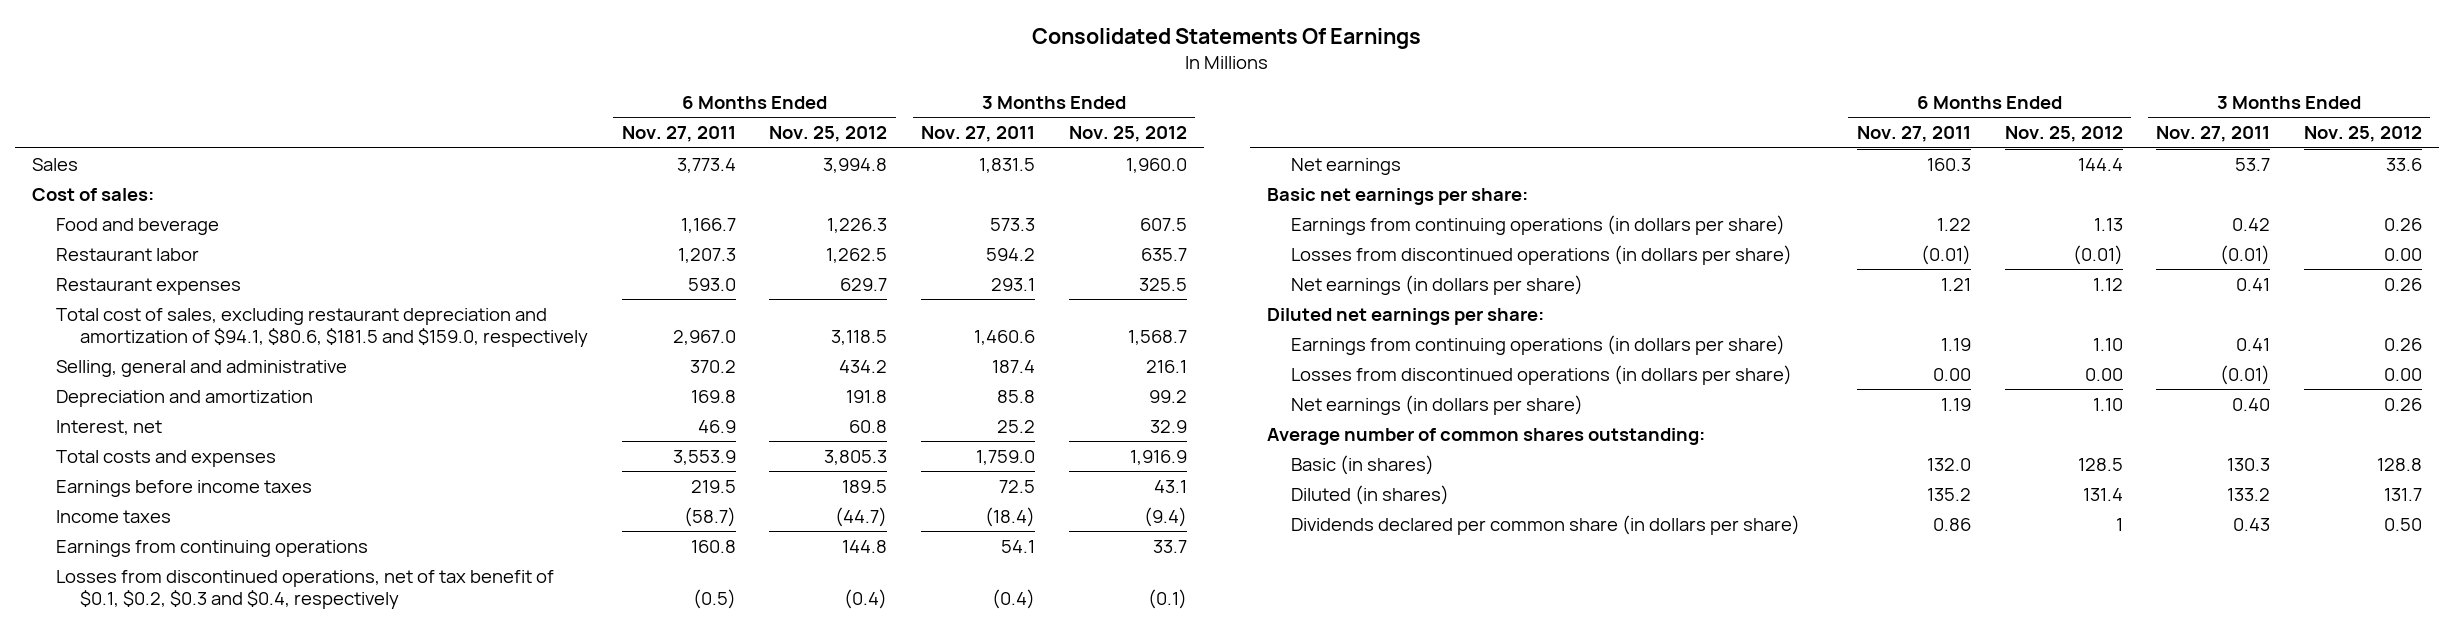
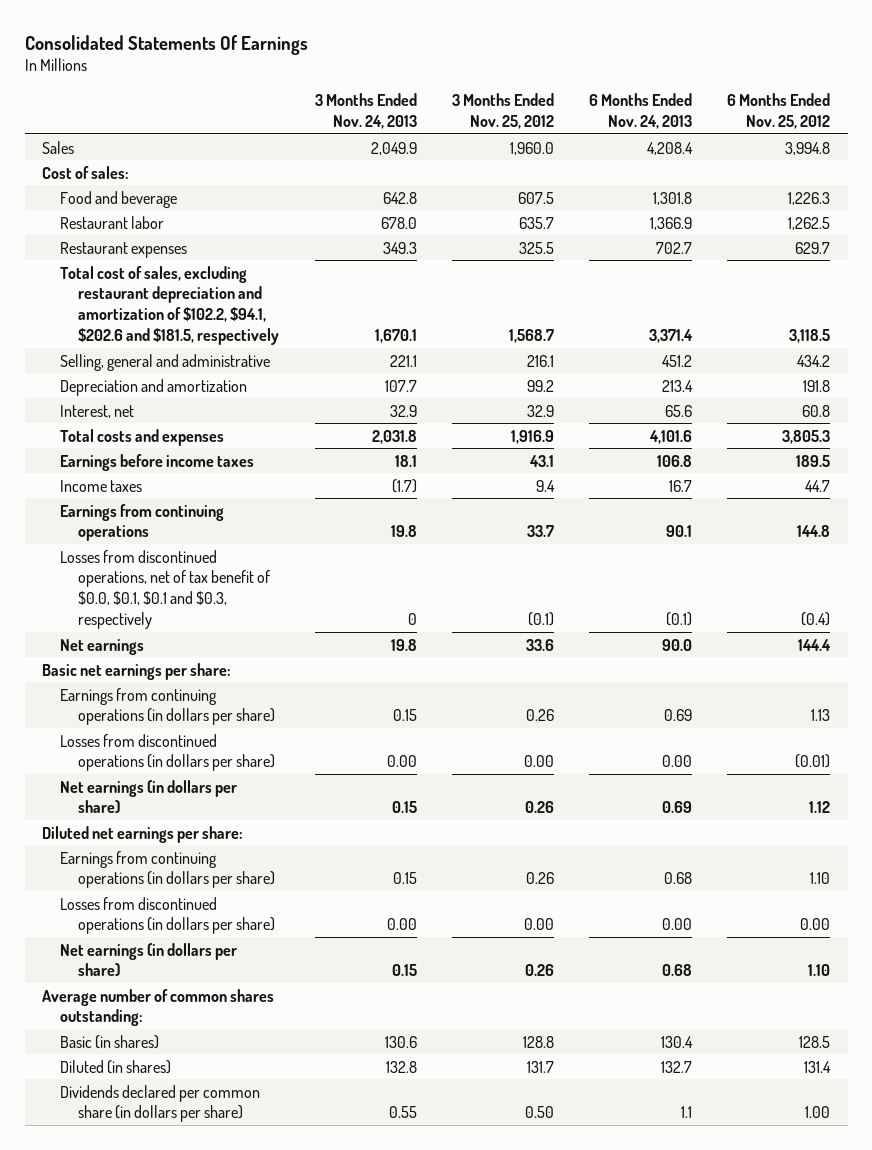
[621,126,736,143] Nov. 27, 2011 -> none
[921,126,1036,143] Nov. 27, 2011 -> none
none -> [314,93,417,129] 3 Months Ended Nov. 24, 2013
none -> [588,93,692,129] 6 Months Ended Nov. 24, 2013
[55,307,589,347] Total cost of sales, excluding restaurant depreciation and amortization of $94.1, $80.6, $181.5 and $159.0, respectively -> [60,265,280,345] Total cost of sales, excluding restaurant depreciation and amortization of $102.2, $94.1, $202.6 and $181.5, respectively
[835,506,888,527] (44.7) -> [805,479,831,492] 44.7
[1143,506,1187,527] (9.4) -> [535,479,555,492] 9.4
[55,569,554,609] Losses from discontinued operations, net of tax benefit of $0.1, $0.2, $0.3 and $0.4, respectively -> [60,549,271,629] Losses from discontinued operations, net of tax benefit of $0.0, $0.1, $0.1 and $0.3, respectively
[2115,517,2123,531] 1 -> [805,1106,831,1119] 1.00

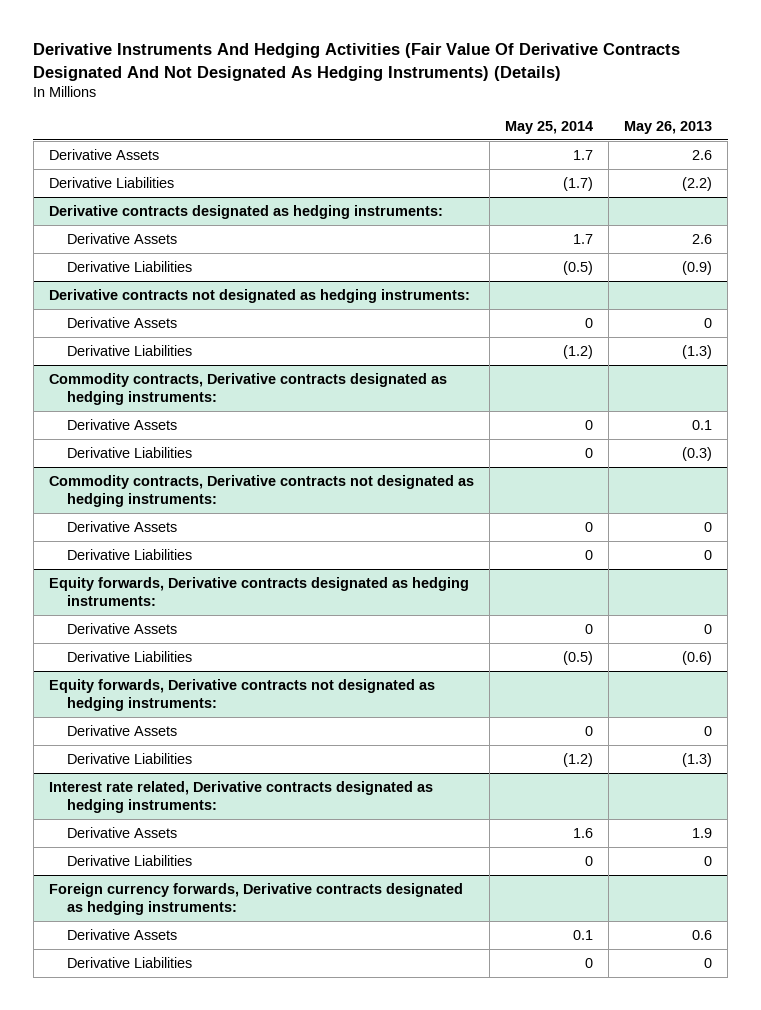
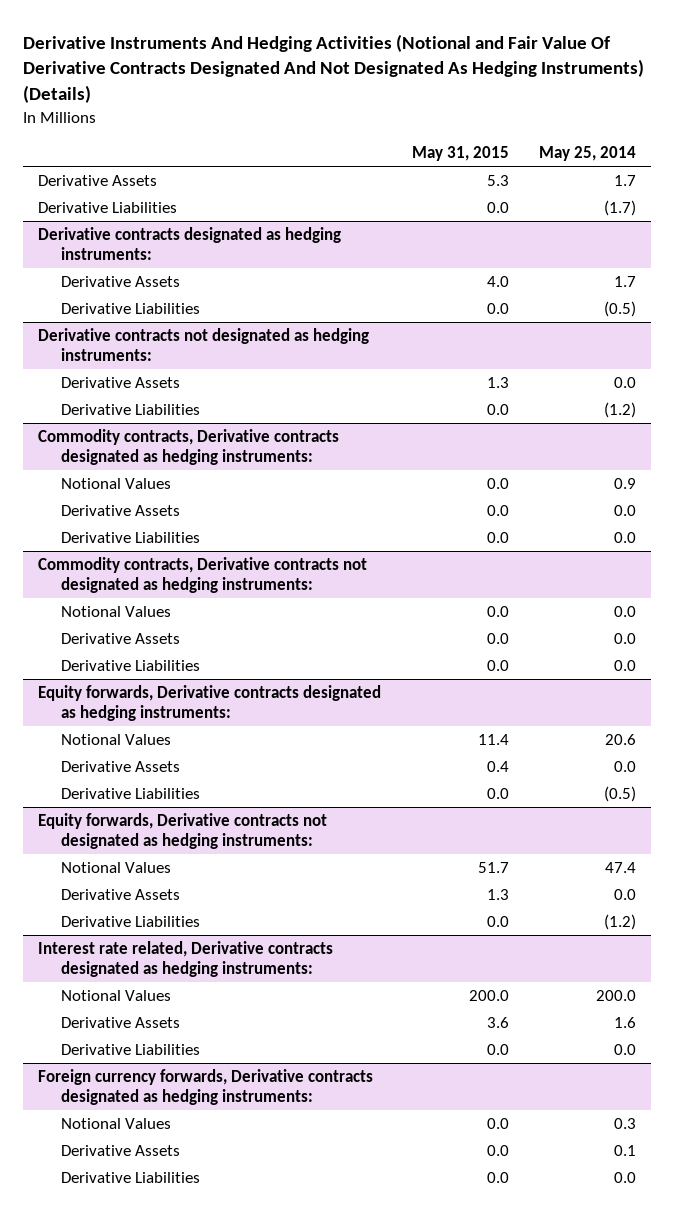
[33,43,681,81] Derivative Instruments And Hedging Activities (Fair Value Of Derivative Contracts Designated And Not Designated As Hedging Instruments) (Details) -> [22,33,644,104] Derivative Instruments And Hedging Activities (Notional and Fair Value Of Derivative Contracts Designated And Not Designated As Hedging Instruments) (Details)
[624,120,713,134] May 26, 2013 -> none
none -> [411,146,509,162] May 31, 2015
[584,318,593,329] 0 -> [614,376,637,388] 0.0
none -> [60,477,171,489] Notional Values
[584,420,593,431] 0 -> [614,504,637,516] 0.0
[584,448,593,459] 0 -> [614,531,637,543] 0.0
none -> [60,605,171,617] Notional Values
[584,522,593,533] 0 -> [614,632,637,644] 0.0
[584,550,593,561] 0 -> [614,659,637,671] 0.0
none -> [60,733,171,745] Notional Values
[584,624,593,635] 0 -> [614,760,637,772] 0.0
none -> [60,861,171,873] Notional Values
[584,726,593,737] 0 -> [614,888,637,900] 0.0
none -> [60,989,171,1001] Notional Values
[584,856,593,867] 0 -> [614,1043,637,1055] 0.0
none -> [60,1117,171,1129] Notional Values
[584,958,593,969] 0 -> [614,1171,637,1183] 0.0

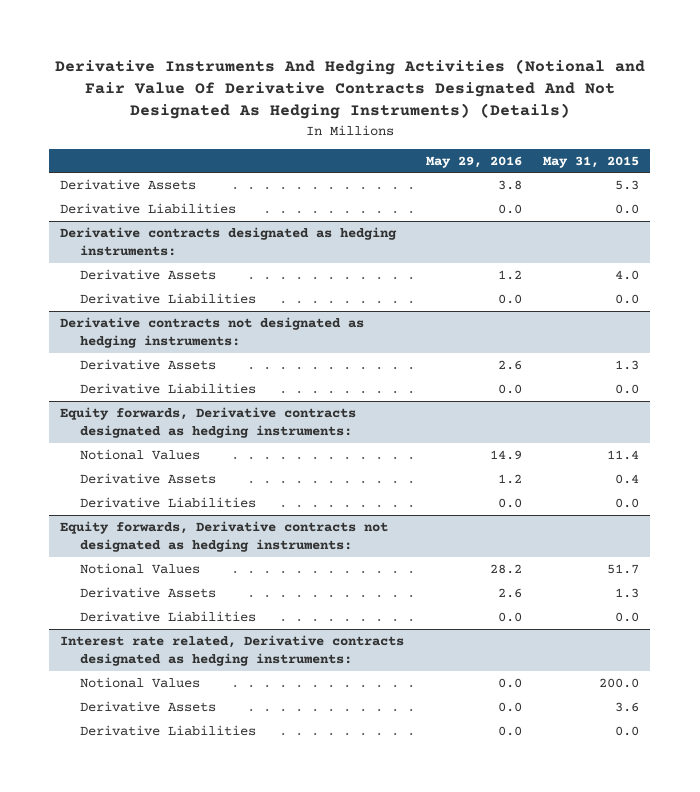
[539,146,637,162] May 25, 2014 -> none
none -> [425,155,522,168] May 29, 2016
[37,428,339,466] Commodity contracts, Derivative contracts designated as hedging instruments: -> none
[60,477,171,489] Notional Values -> none
[60,504,180,516] Derivative Assets -> none
[60,531,200,543] Derivative Liabilities -> none
[37,556,367,594] Commodity contracts, Derivative contracts not designated as hedging instruments: -> none
[60,605,171,617] Notional Values -> none
[60,632,180,644] Derivative Assets -> none
[60,659,200,671] Derivative Liabilities -> none
[37,1068,373,1106] Foreign currency forwards, Derivative contracts designated as hedging instruments: -> none
[60,1117,171,1129] Notional Values -> none
[60,1144,180,1156] Derivative Assets -> none
[60,1171,200,1183] Derivative Liabilities -> none

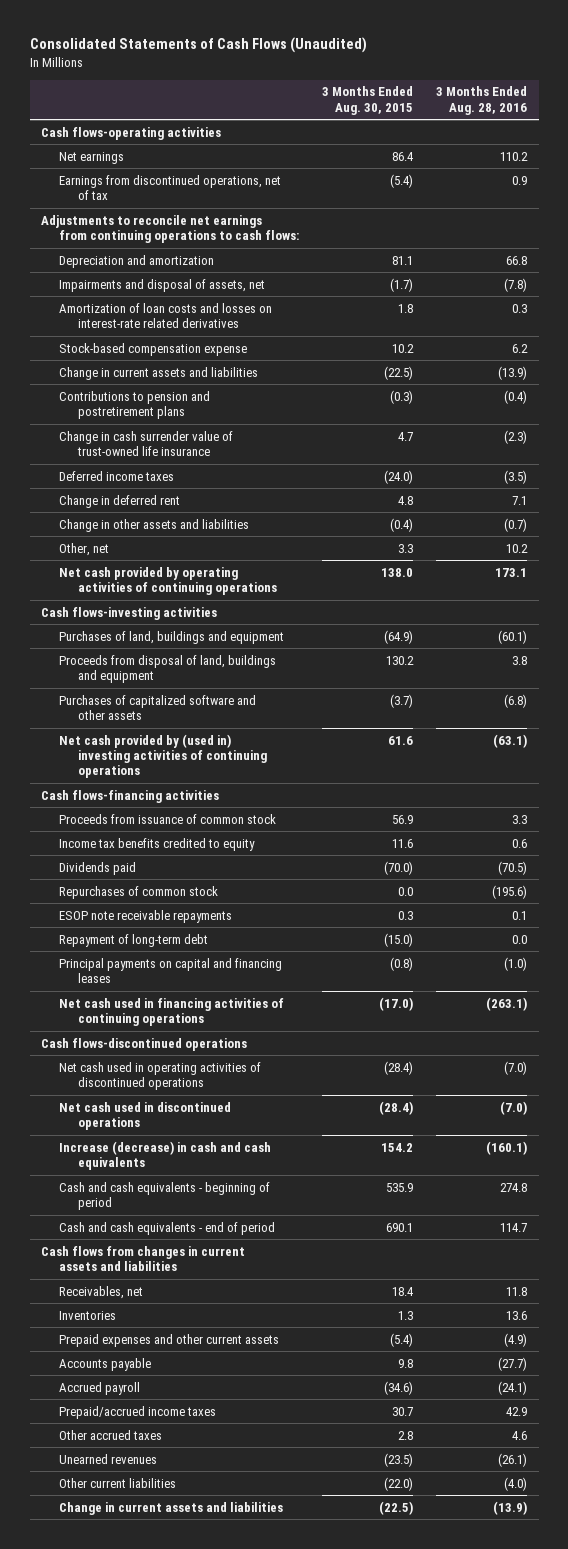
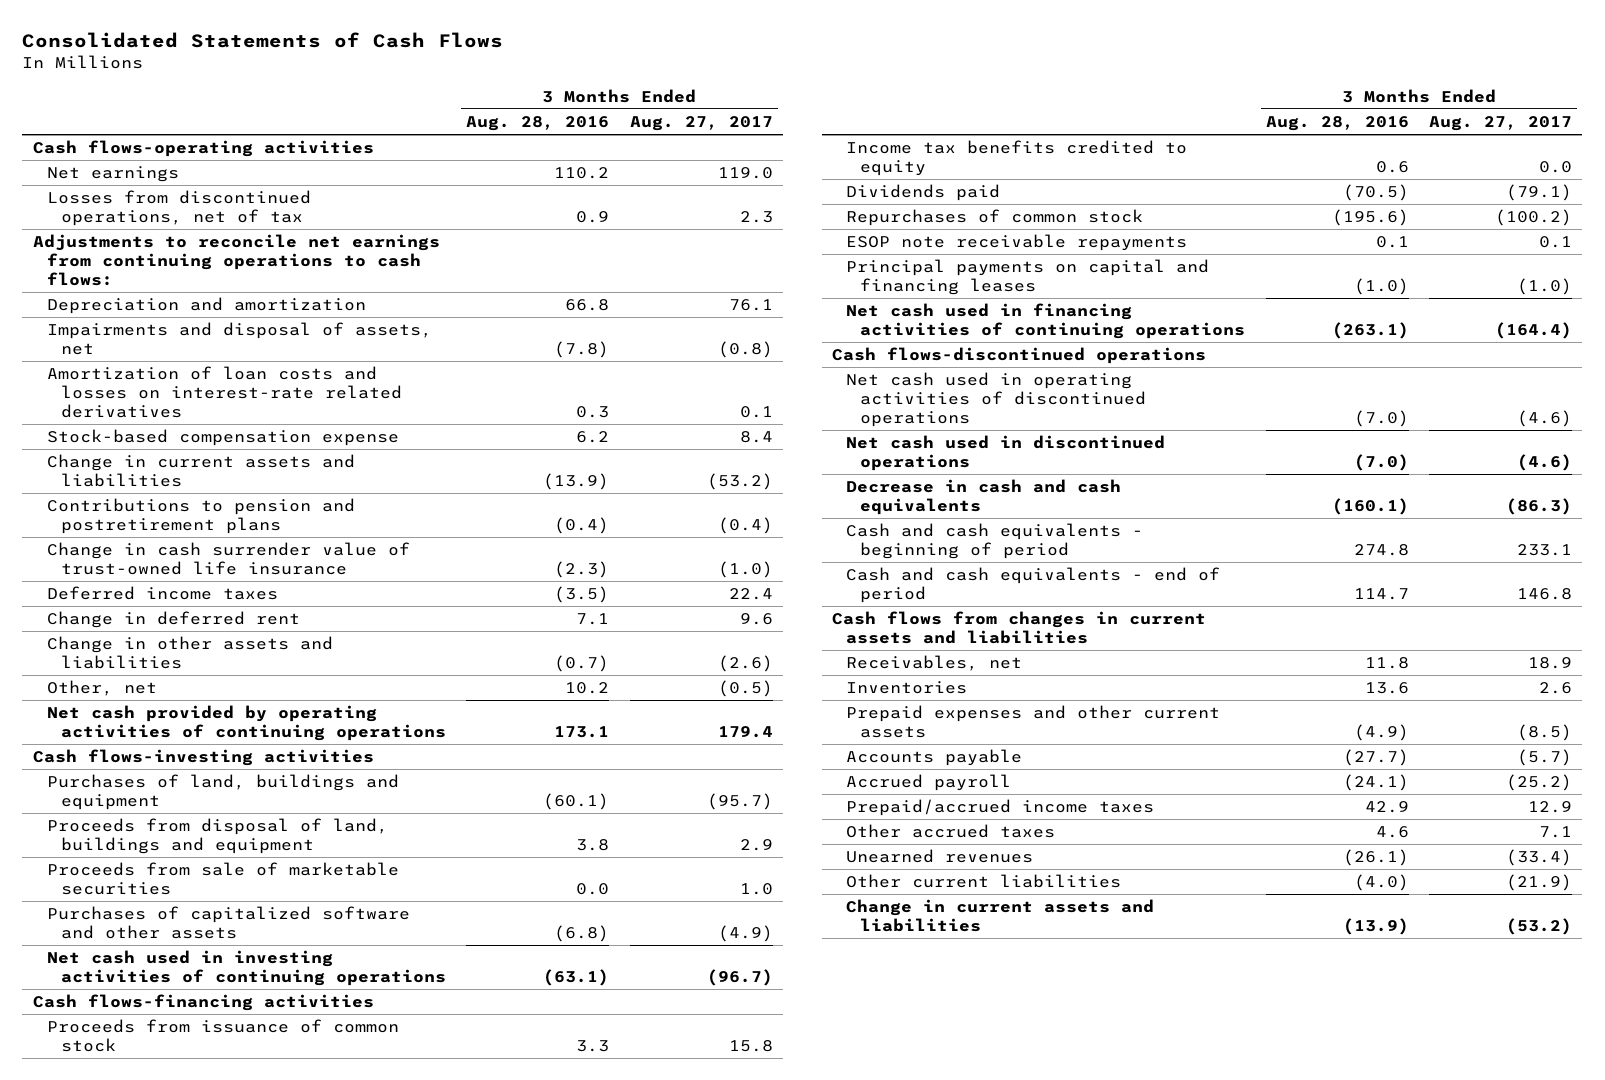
[29,37,367,54] Consolidated Statements of Cash Flows (Unaudited) -> [22,31,504,48] Consolidated Statements of Cash Flows
[322,86,414,115] 3 Months Ended Aug. 30, 2015 -> none
none -> [629,115,773,131] Aug. 27, 2017
[59,174,282,201] Earnings from discontinued operations, net of tax -> [46,190,311,227] Losses from discontinued operations, net of tax
none -> [46,862,399,896] Proceeds from sale of marketable securities
[59,733,267,779] Net cash provided by (used in) investing activities of continuing operations -> [46,950,446,987] Net cash used in investing activities of continuing operations
[59,933,209,947] Repayment of long-term debt -> none
[59,1140,272,1171] Increase (decrease) in cash and cash equivalents -> [846,479,1122,516] Decrease in cash and cash equivalents

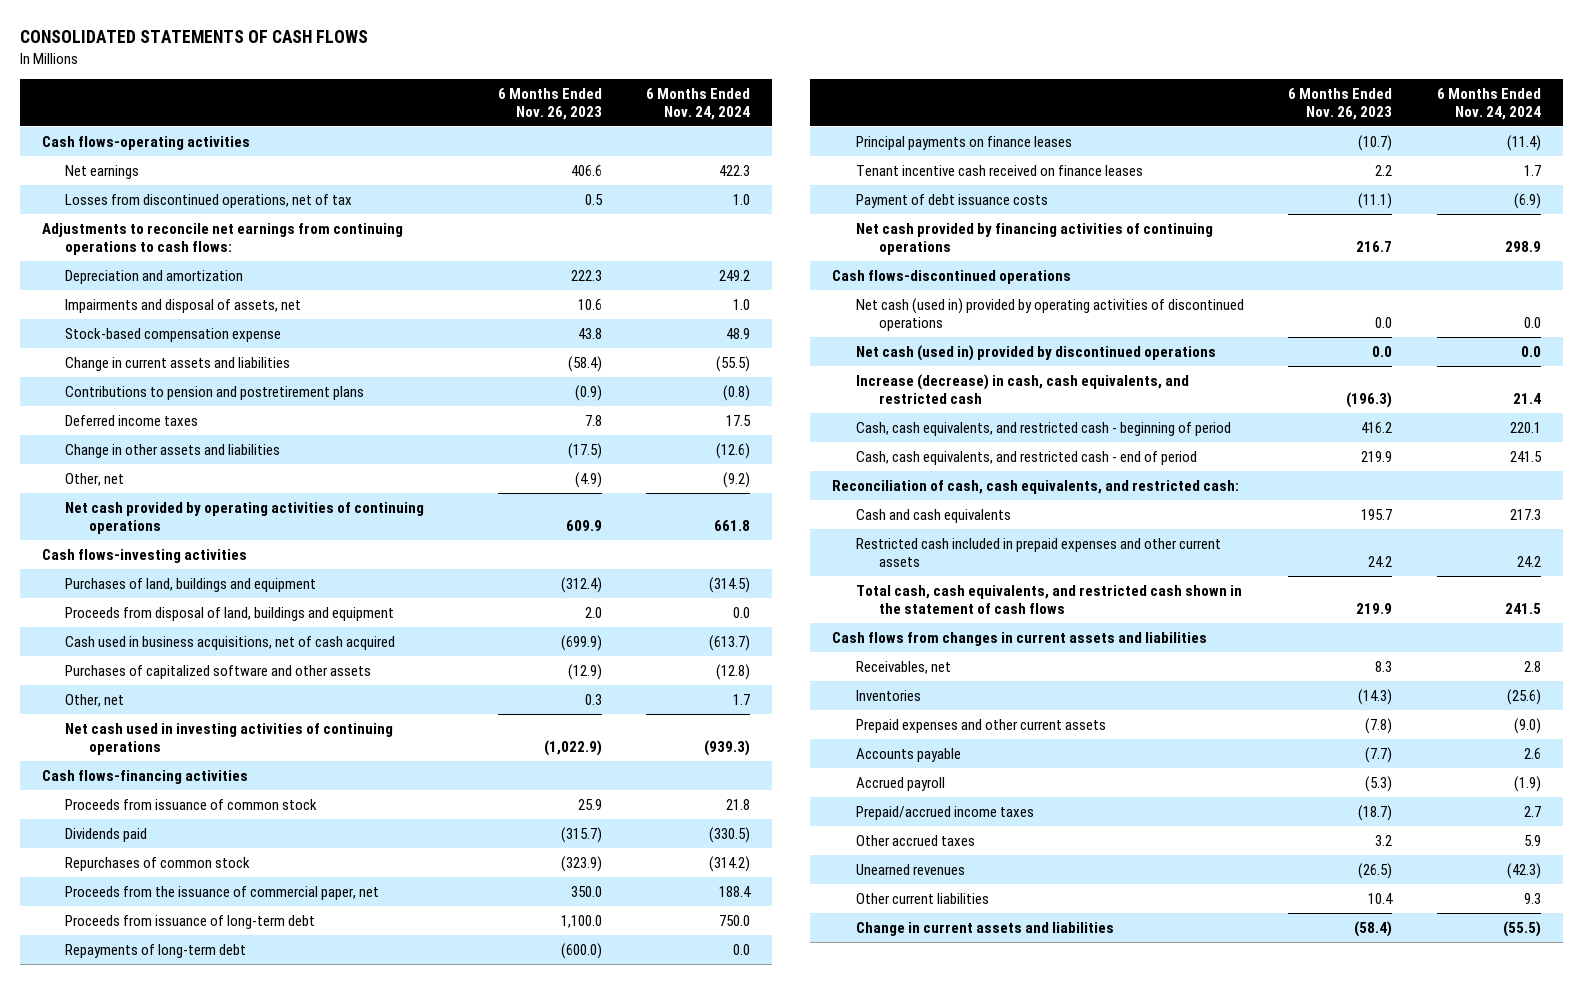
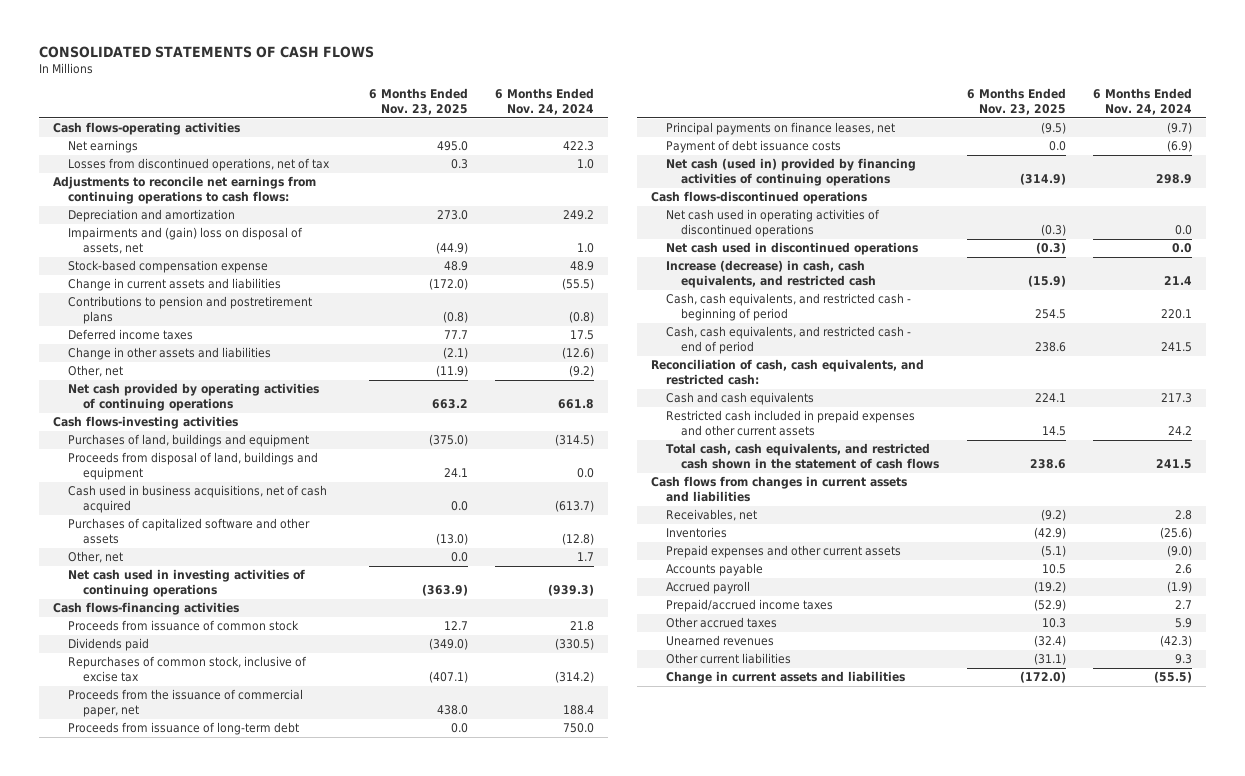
[497,87,602,120] 6 Months Ended Nov. 26, 2023 -> none
none -> [368,88,468,115] 6 Months Ended Nov. 23, 2025
[65,298,302,313] Impairments and disposal of assets, net -> [68,227,304,254] Impairments and (gain) loss on disposal of assets, net
[65,856,251,871] Repurchases of common stock -> [68,656,308,682] Repurchases of common stock, inclusive of excise tax
[65,943,247,958] Repayments of long-term debt -> none
[855,164,1143,176] Tenant incentive cash received on finance leases -> none
[855,135,1072,150] Principal payments on finance leases -> [666,122,896,136] Principal payments on finance leases, net
[1506,134,1541,151] (11.4) -> [1167,122,1193,135] (9.7)
[855,222,1213,255] Net cash provided by financing activities of continuing operations -> [666,158,917,186] Net cash (used in) provided by financing activities of continuing operations
[855,297,1244,331] Net cash (used in) provided by operating activities of discontinued operations -> [666,209,881,237] Net cash used in operating activities of discontinued operations
[855,344,1216,361] Net cash (used in) provided by discontinued operations -> [666,242,919,256] Net cash used in discontinued operations

